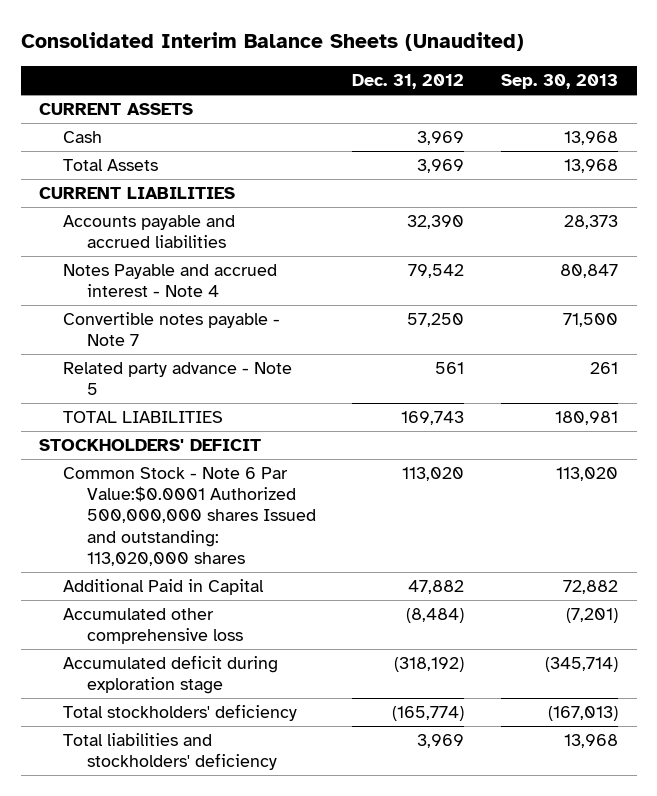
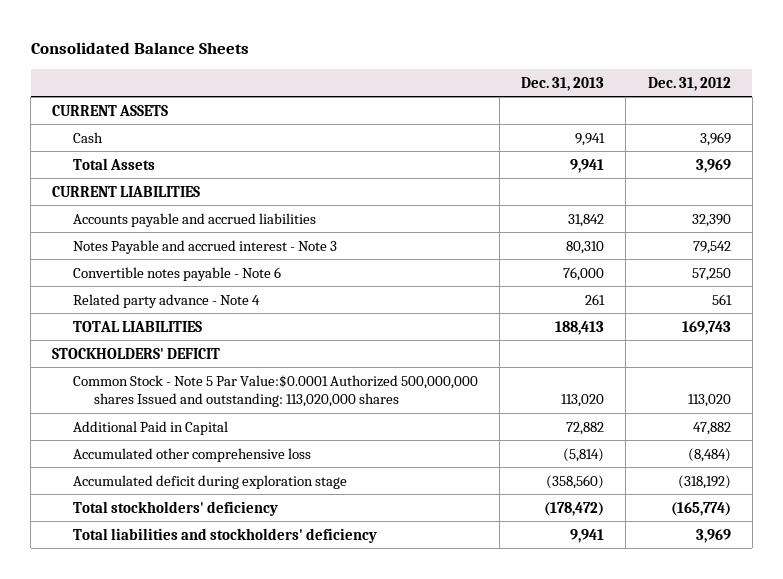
[20,32,524,52] Consolidated Interim Balance Sheets (Unaudited) -> [30,41,249,54] Consolidated Balance Sheets
[501,74,619,90] Sep. 30, 2013 -> none
none -> [521,76,605,91] Dec. 31, 2013
[62,264,277,298] Notes Payable and accrued interest - Note 4 -> [73,239,338,254] Notes Payable and accrued interest - Note 3
[62,312,280,347] Convertible notes payable - Note 7 -> [73,266,282,281] Convertible notes payable - Note 6
[62,362,292,396] Related party advance - Note 5 -> [73,293,261,308] Related party advance - Note 4
[62,467,316,566] Common Stock - Note 6 Par Value:$0.0001 Authorized 500,000,000 shares Issued and outstanding: 113,020,000 shares -> [73,374,479,408] Common Stock - Note 5 Par Value:$0.0001 Authorized 500,000,000 shares Issued and outstanding: 113,020,000 shares

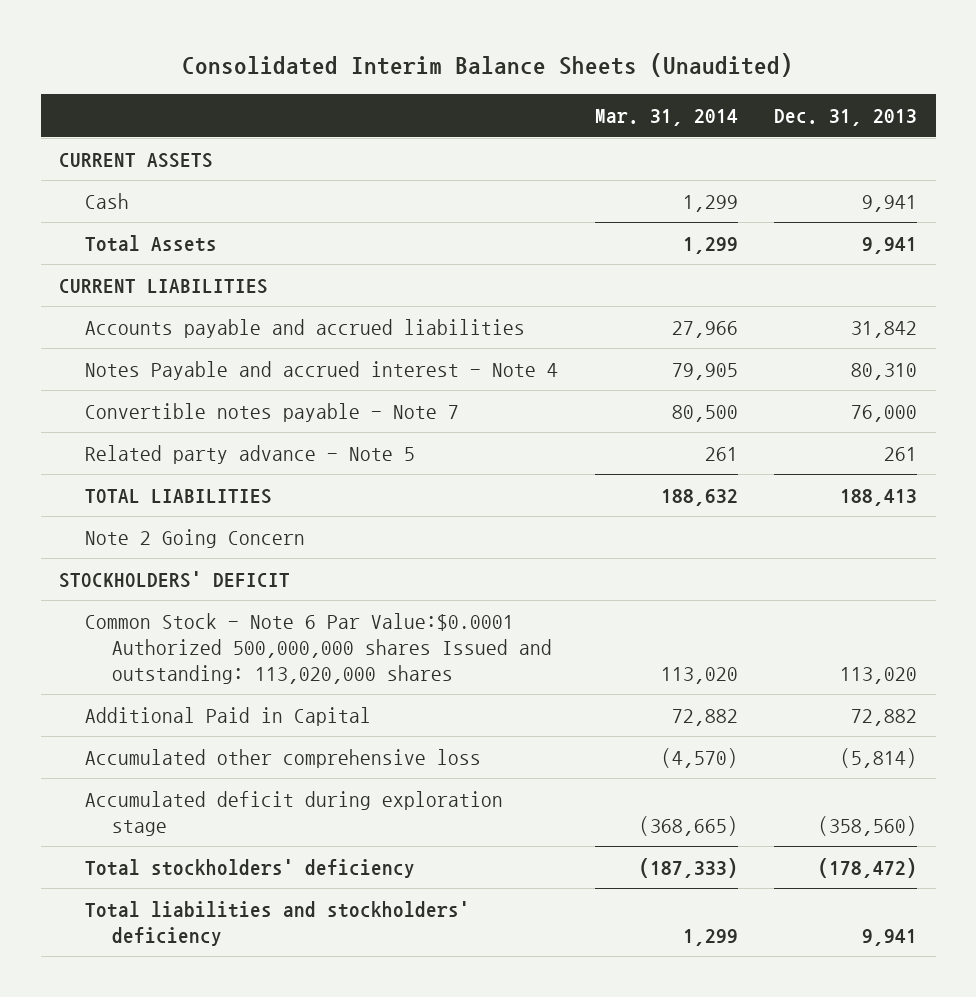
[30,41,249,54] Consolidated Balance Sheets -> [182,53,794,78] Consolidated Interim Balance Sheets (Unaudited)
[647,76,731,91] Dec. 31, 2012 -> none
none -> [594,109,738,127] Mar. 31, 2014
[73,239,338,254] Notes Payable and accrued interest - Note 3 -> [85,360,559,380] Notes Payable and accrued interest - Note 4
[73,266,282,281] Convertible notes payable - Note 6 -> [85,402,460,422] Convertible notes payable - Note 7
[73,293,261,308] Related party advance - Note 4 -> [85,444,416,464] Related party advance - Note 5
none -> [85,528,306,548] Note 2 Going Concern
[73,374,479,408] Common Stock - Note 5 Par Value:$0.0001 Authorized 500,000,000 shares Issued and outstanding: 113,020,000 shares -> [85,612,552,684] Common Stock - Note 6 Par Value:$0.0001 Authorized 500,000,000 shares Issued and outstanding: 113,020,000 shares

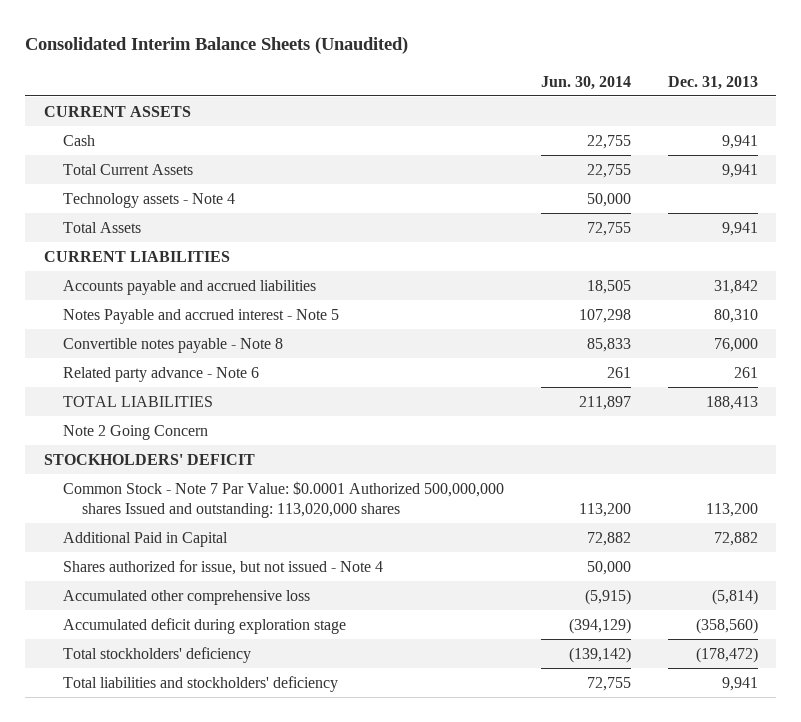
[594,109,738,127] Mar. 31, 2014 -> none
none -> [540,75,631,90] Jun. 30, 2014
none -> [63,163,194,175] Total Current Assets
none -> [63,192,236,208] Technology assets - Note 4
[85,360,559,380] Notes Payable and accrued interest - Note 4 -> [63,308,340,324] Notes Payable and accrued interest - Note 5
[85,402,460,422] Convertible notes payable - Note 7 -> [63,337,284,353] Convertible notes payable - Note 8
[85,444,416,464] Related party advance - Note 5 -> [63,366,260,382] Related party advance - Note 6
[85,612,552,684] Common Stock - Note 6 Par Value:$0.0001 Authorized 500,000,000 shares Issued and outstanding: 113,020,000 shares -> [63,480,505,518] Common Stock - Note 7 Par Value: $0.0001 Authorized 500,000,000 shares Issued and outstanding: 113,020,000 shares
[840,666,918,684] 113,020 -> [705,502,758,517] 113,200
none -> [63,559,384,575] Shares authorized for issue, but not issued - Note 4

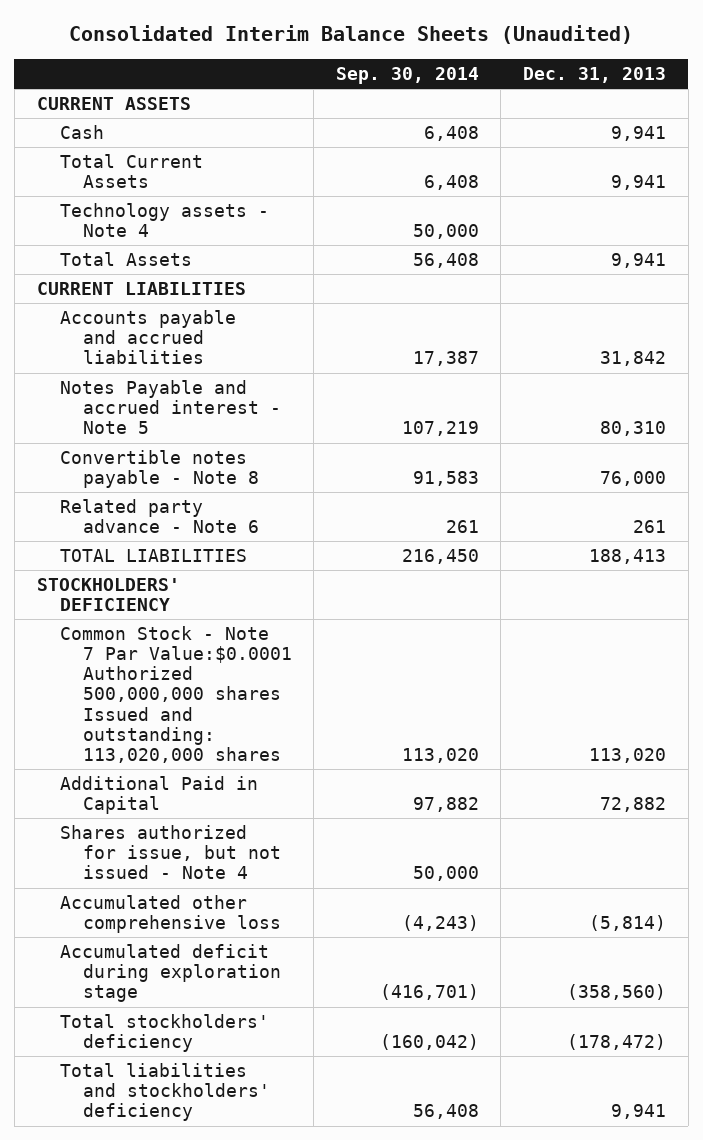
[540,75,631,90] Jun. 30, 2014 -> none
none -> [335,66,479,84] Sep. 30, 2014
[63,424,209,440] Note 2 Going Concern -> none
[43,453,255,465] STOCKHOLDERS' DEFICIT -> [36,578,180,612] STOCKHOLDERS' DEFICIENCY
[63,480,505,518] Common Stock - Note 7 Par Value: $0.0001 Authorized 500,000,000 shares Issued and outstanding: 113,020,000 shares -> [59,626,292,763] Common Stock - Note 7 Par Value:$0.0001 Authorized 500,000,000 shares Issued and outstanding: 113,020,000 shares
[705,502,758,517] 113,200 -> [588,747,666,763] 113,020

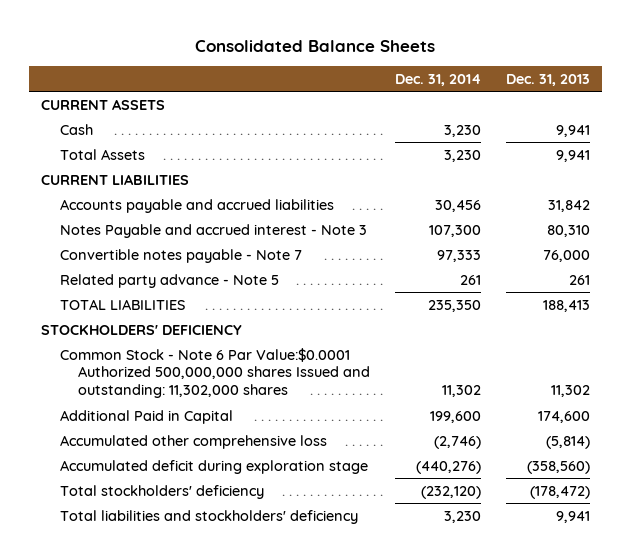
[69,25,634,45] Consolidated Interim Balance Sheets (Unaudited) -> [195,39,436,52] Consolidated Balance Sheets
[335,66,479,84] Sep. 30, 2014 -> none
none -> [394,74,481,87] Dec. 31, 2014
[59,154,203,189] Total Current Assets -> none
[59,203,269,238] Technology assets - Note 4 -> none
[59,380,281,435] Notes Payable and accrued interest - Note 5 -> [59,223,367,238] Notes Payable and accrued interest - Note 3
[59,450,259,489] Convertible notes payable - Note 8 -> [59,248,302,263] Convertible notes payable - Note 7
[59,499,259,534] Related party advance - Note 6 -> [59,273,279,288] Related party advance - Note 5
[59,825,281,880] Shares authorized for issue, but not issued - Note 4 -> none
[59,626,292,763] Common Stock - Note 7 Par Value:$0.0001 Authorized 500,000,000 shares Issued and outstanding: 113,020,000 shares -> [59,347,371,399] Common Stock - Note 6 Par Value:$0.0001 Authorized 500,000,000 shares Issued and outstanding: 11,302,000 shares
[588,747,666,763] 113,020 -> [550,385,590,398] 11,302
[599,797,666,813] 72,882 -> [537,410,590,423] 174,600

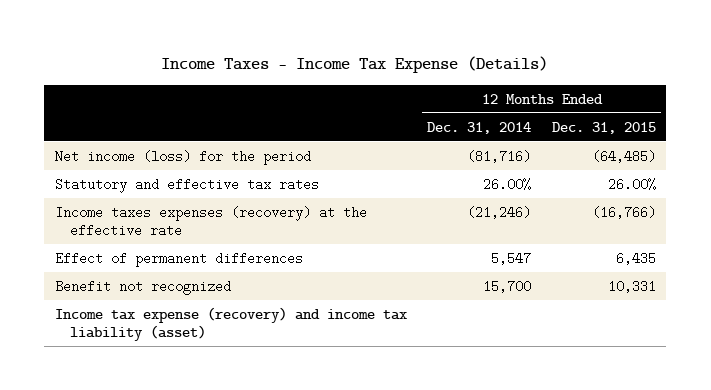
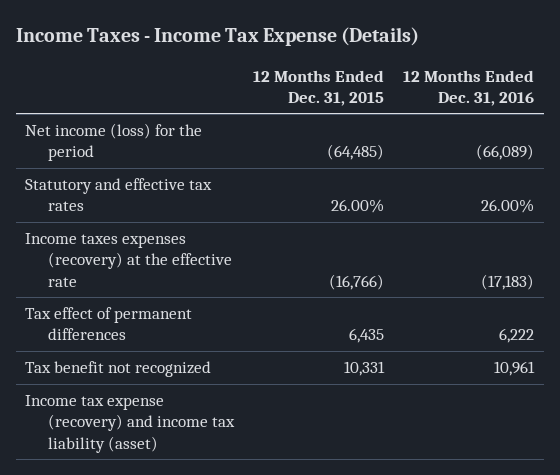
[427,121,532,134] Dec. 31, 2014 -> none
none -> [403,69,535,106] 12 Months Ended Dec. 31, 2016
[54,251,303,267] Effect of permanent differences -> [25,307,193,341] Tax effect of permanent differences
[54,279,231,295] Benefit not recognized -> [25,361,212,378] Tax benefit not recognized

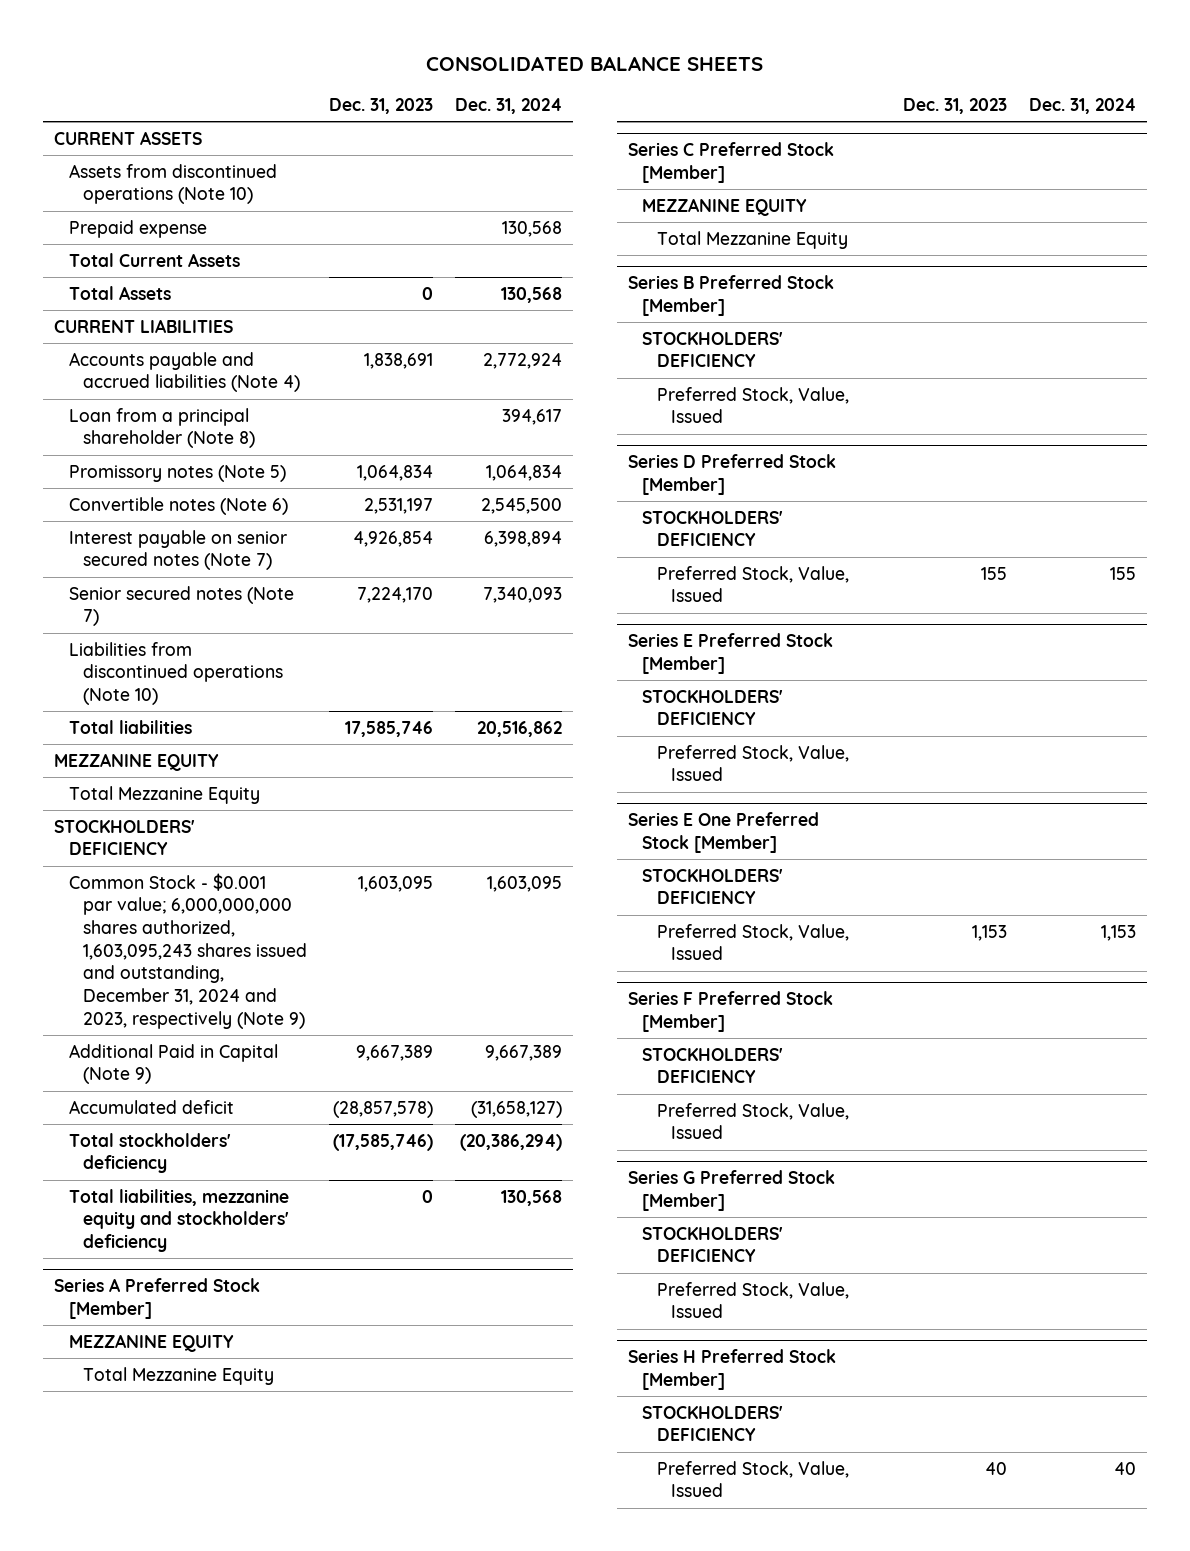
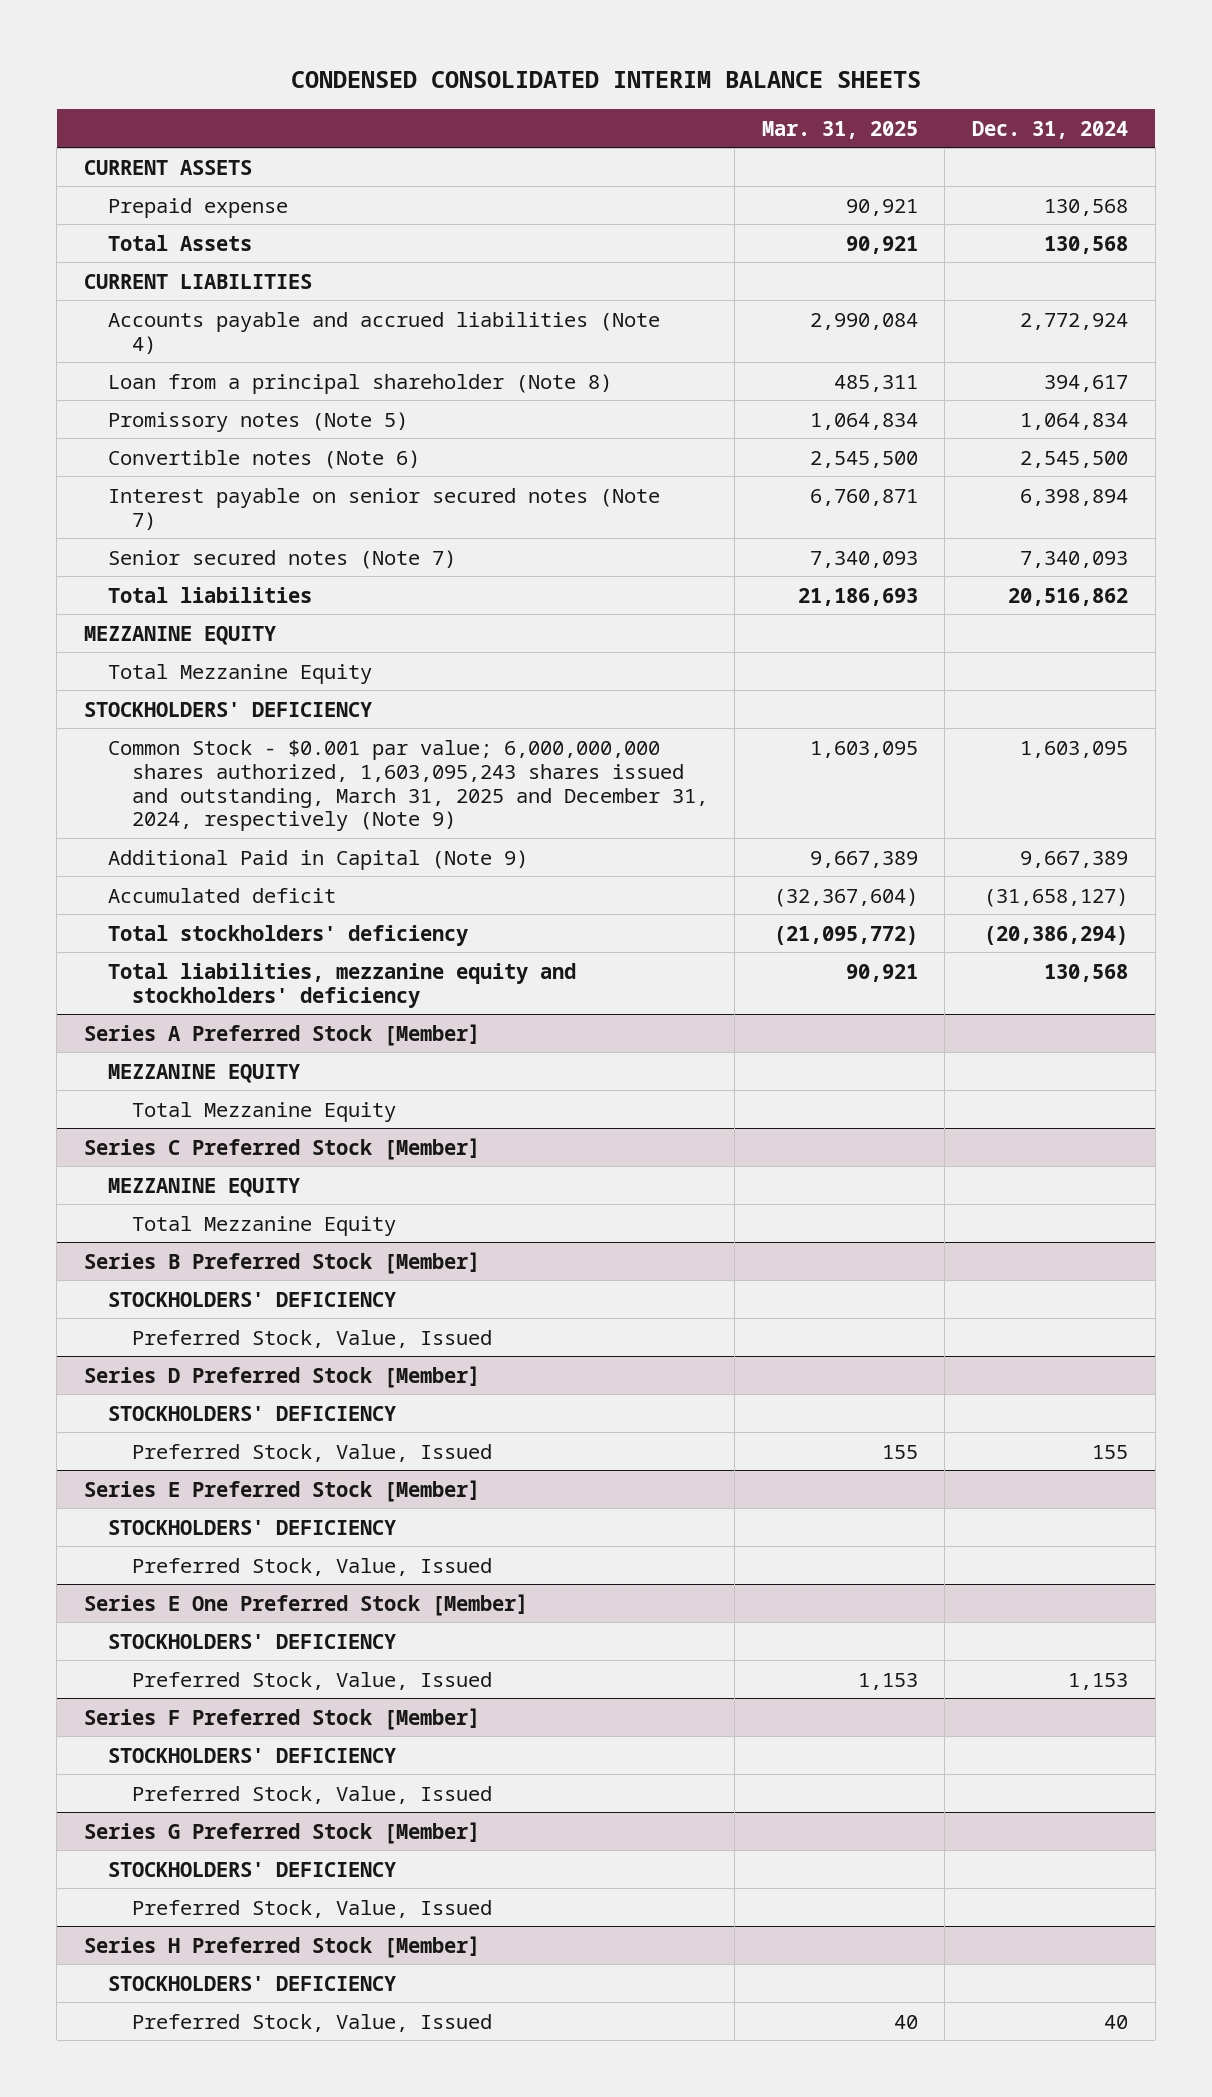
[425,55,763,71] CONSOLIDATED BALANCE SHEETS -> [290,71,921,89] CONDENSED CONSOLIDATED INTERIM BALANCE SHEETS
[328,98,433,115] Dec. 31, 2023 -> none
none -> [761,120,918,139] Mar. 31, 2025
[68,163,277,205] Assets from discontinued operations (Note 10) -> none
[68,252,240,267] Total Current Assets -> none
[68,641,283,706] Liabilities from discontinued operations (Note 10) -> none
[68,872,307,1029] Common Stock - $0.001 par value; 6,000,000,000 shares authorized, 1,603,095,243 shares issued and outstanding, December 31, 2024 and 2023, respectively (Note 9) -> [107,739,708,832] Common Stock - $0.001 par value; 6,000,000,000 shares authorized, 1,603,095,243 shares issued and outstanding, March 31, 2025 and December 31, 2024, respectively (Note 9)

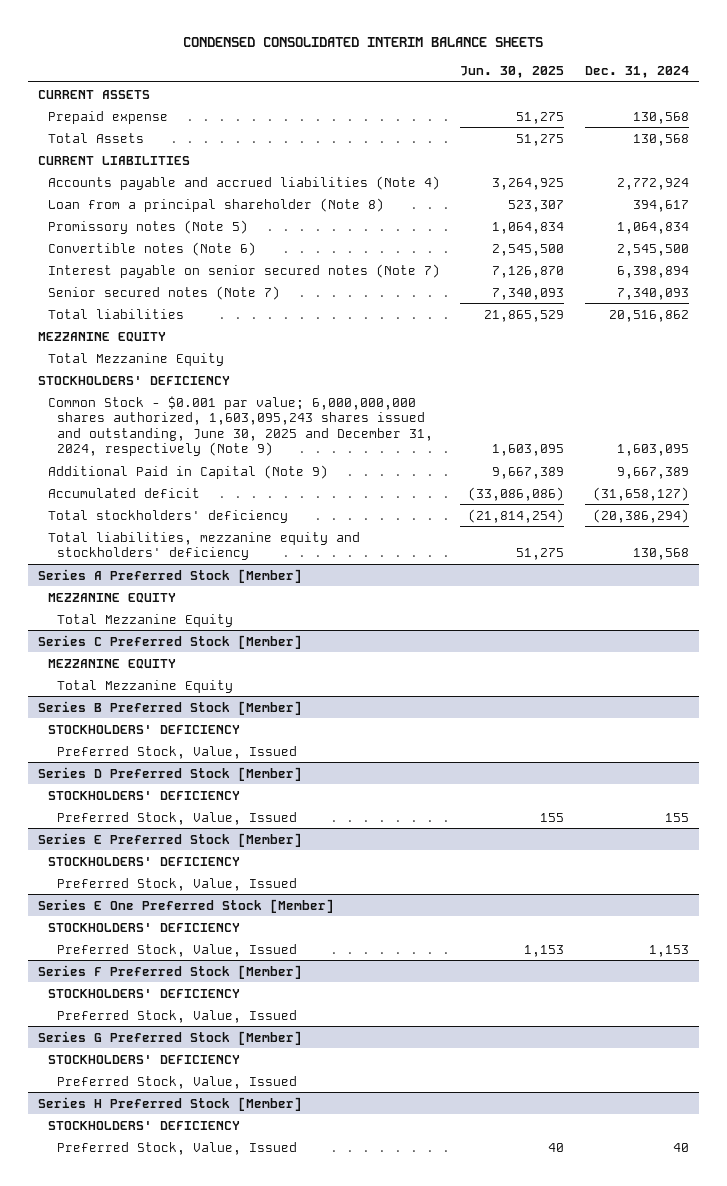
[761,120,918,139] Mar. 31, 2025 -> none
none -> [460,65,565,78] Jun. 30, 2025
[107,739,708,832] Common Stock - $0.001 par value; 6,000,000,000 shares authorized, 1,603,095,243 shares issued and outstanding, March 31, 2025 and December 31, 2024, respectively (Note 9) -> [47,395,434,457] Common Stock - $0.001 par value; 6,000,000,000 shares authorized, 1,603,095,243 shares issued and outstanding, June 30, 2025 and December 31, 2024, respectively (Note 9)

